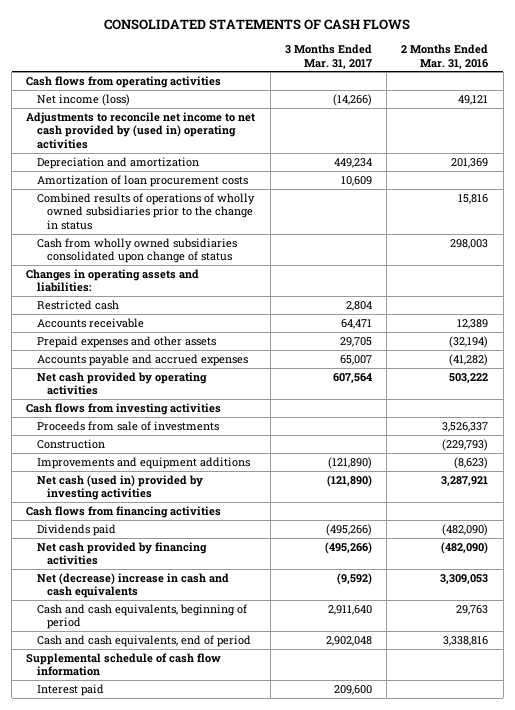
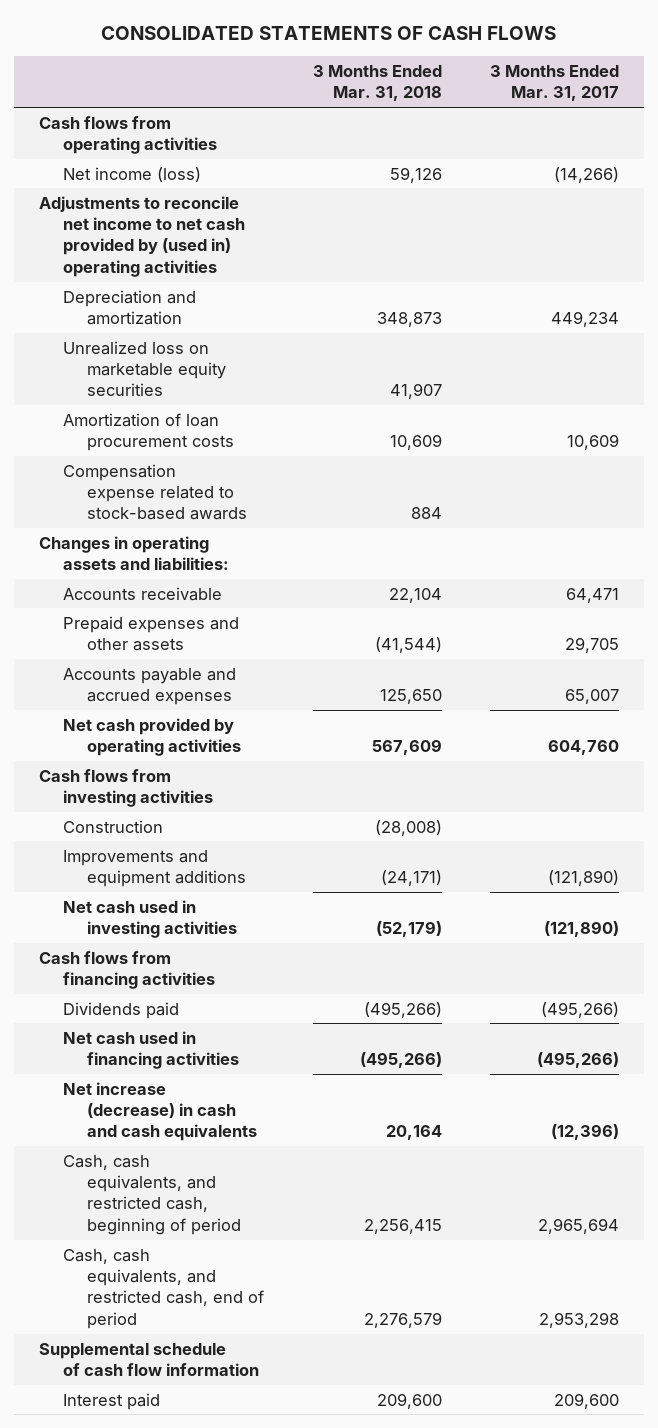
[401,43,489,69] 2 Months Ended Mar. 31, 2016 -> none
none -> [312,65,442,102] 3 Months Ended Mar. 31, 2018
none -> [62,340,227,397] Unrealized loss on marketable equity securities
[36,192,255,231] Combined results of operations of wholly owned subsidiaries prior to the change in status -> none
[36,237,237,264] Cash from wholly owned subsidiaries consolidated upon change of status -> none
none -> [62,463,248,521] Compensation expense related to stock-based awards
[36,299,119,310] Restricted cash -> none
[332,372,372,383] 607,564 -> [548,740,620,756] 604,760
[36,420,219,431] Proceeds from sale of investments -> none
[36,474,203,501] Net cash (used in) provided by investing activities -> [62,899,238,939] Net cash used in investing activities
[36,541,207,566] Net cash provided by financing activities -> [62,1030,240,1070] Net cash used in financing activities
[36,572,229,599] Net (decrease) increase in cash and cash equivalents -> [62,1081,258,1142] Net increase (decrease) in cash and cash equivalents
[336,572,372,585] (9,592) -> [551,1124,620,1141] (12,396)
[36,603,247,630] Cash and cash equivalents, beginning of period -> [62,1154,242,1235] Cash, cash equivalents, and restricted cash, beginning of period
[327,604,372,615] 2,911,640 -> [538,1217,620,1234] 2,965,694
[36,634,251,647] Cash and cash equivalents, end of period -> [62,1248,265,1329] Cash, cash equivalents, and restricted cash, end of period
[325,635,372,646] 2,902,048 -> [539,1311,620,1328] 2,953,298

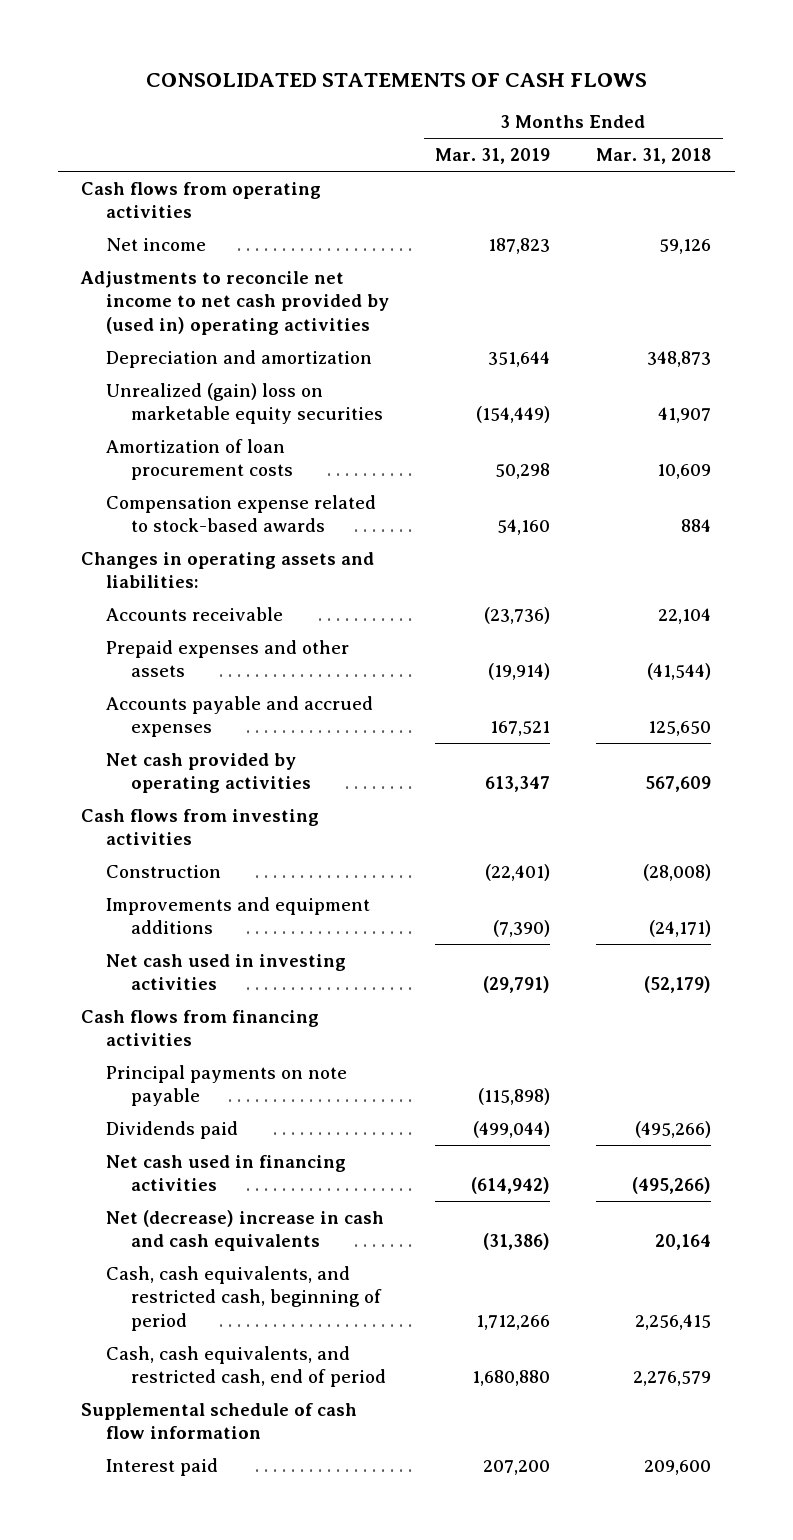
[490,65,620,102] 3 Months Ended Mar. 31, 2017 -> none
none -> [435,148,551,165] Mar. 31, 2019
[62,166,201,182] Net income (loss) -> [106,237,207,251] Net income
[62,340,227,397] Unrealized loss on marketable equity securities -> [106,382,384,425] Unrealized (gain) loss on marketable equity securities
none -> [106,1064,348,1107] Principal payments on note payable
[62,1081,258,1142] Net increase (decrease) in cash and cash equivalents -> [106,1209,385,1252] Net (decrease) increase in cash and cash equivalents

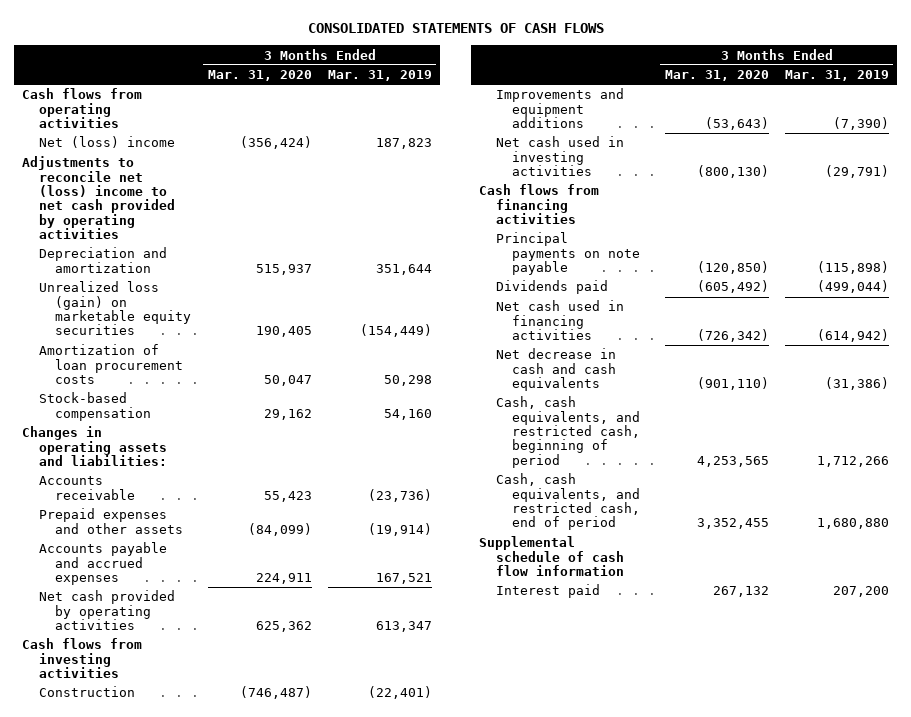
[596,148,712,165] Mar. 31, 2018 -> none
none -> [207,70,312,82] Mar. 31, 2020
[106,237,207,251] Net income -> [38,136,175,149] Net (loss) income
[80,270,390,336] Adjustments to reconcile net income to net cash provided by (used in) operating activities -> [22,156,175,240] Adjustments to reconcile net (loss) income to net cash provided by operating activities
[106,382,384,425] Unrealized (gain) loss on marketable equity securities -> [38,281,192,336] Unrealized loss (gain) on marketable equity securities
[106,494,377,533] Compensation expense related to stock-based awards -> [38,392,152,421] Stock-based compensation
[106,1209,385,1252] Net (decrease) increase in cash and cash equivalents -> [495,348,617,392] Net decrease in cash and cash equivalents

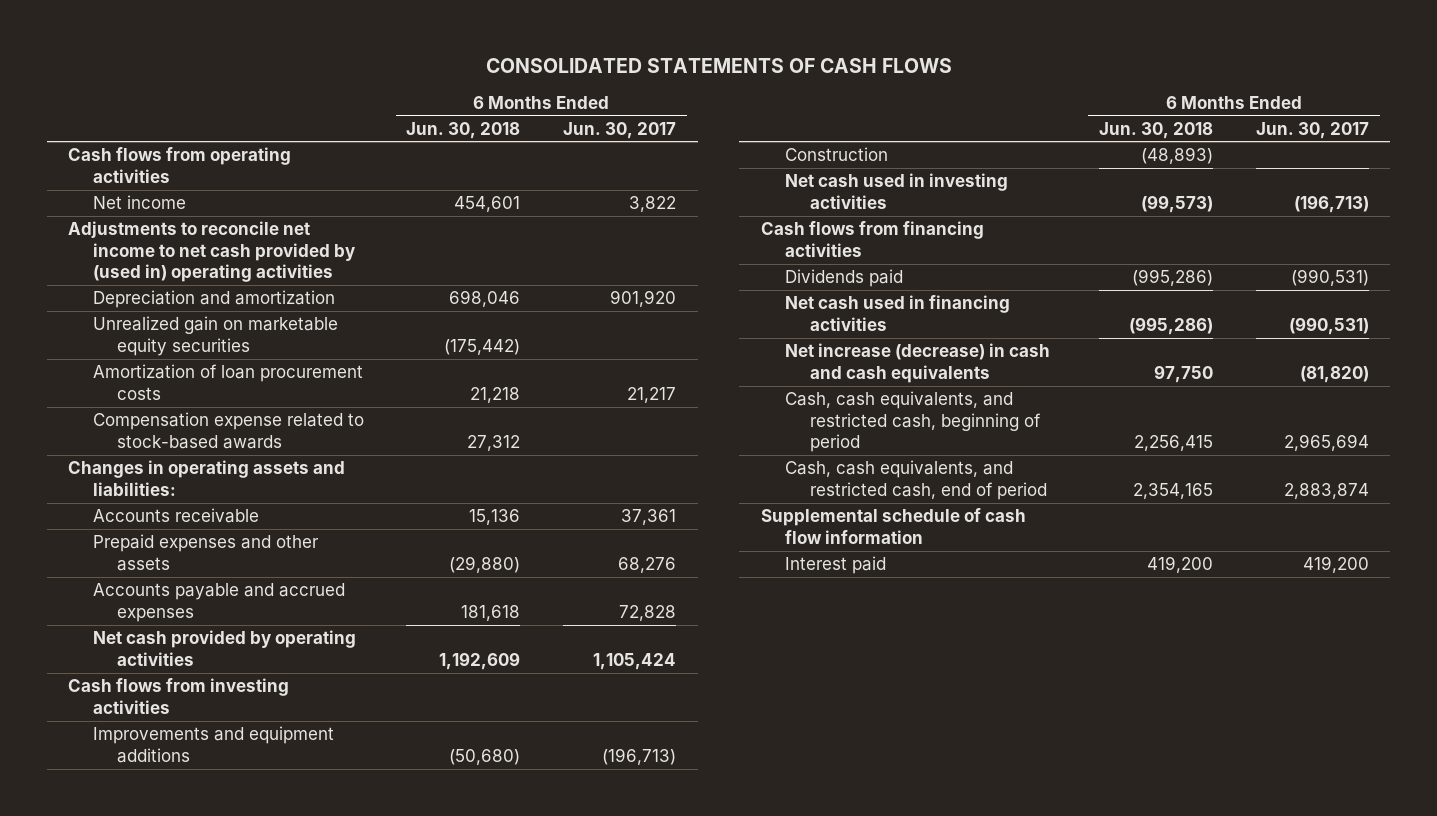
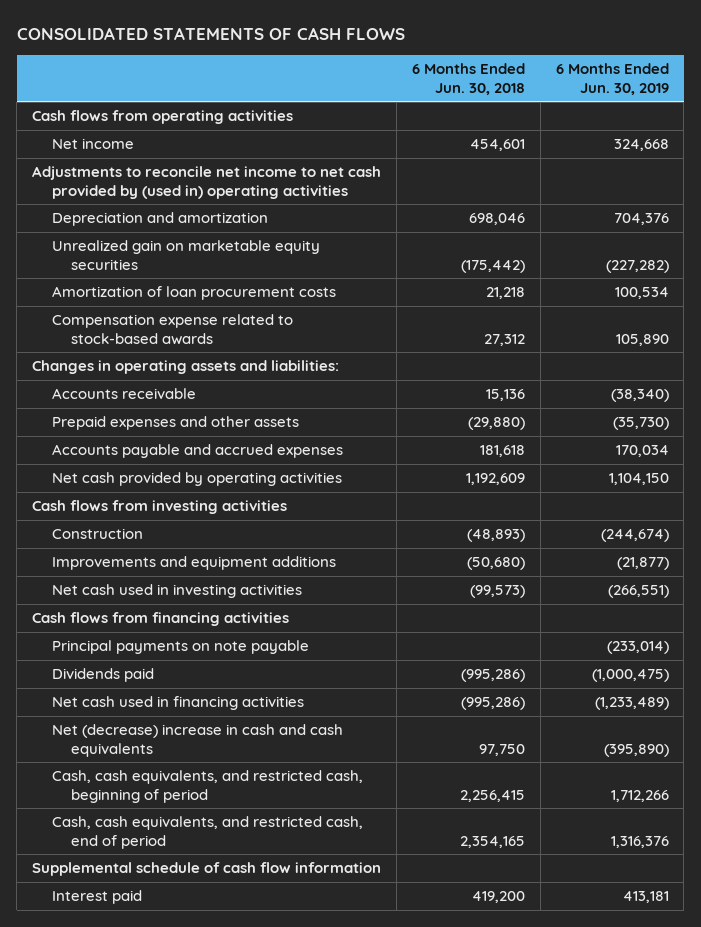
[563,121,677,139] Jun. 30, 2017 -> none
none -> [555,63,669,95] 6 Months Ended Jun. 30, 2019
[92,726,334,763] Improvements and equipment additions -> [51,556,336,571] Improvements and equipment additions
none -> [51,640,309,655] Principal payments on note payable
[785,343,1051,383] Net increase (decrease) in cash and cash equivalents -> [51,724,343,757] Net (decrease) increase in cash and cash equivalents

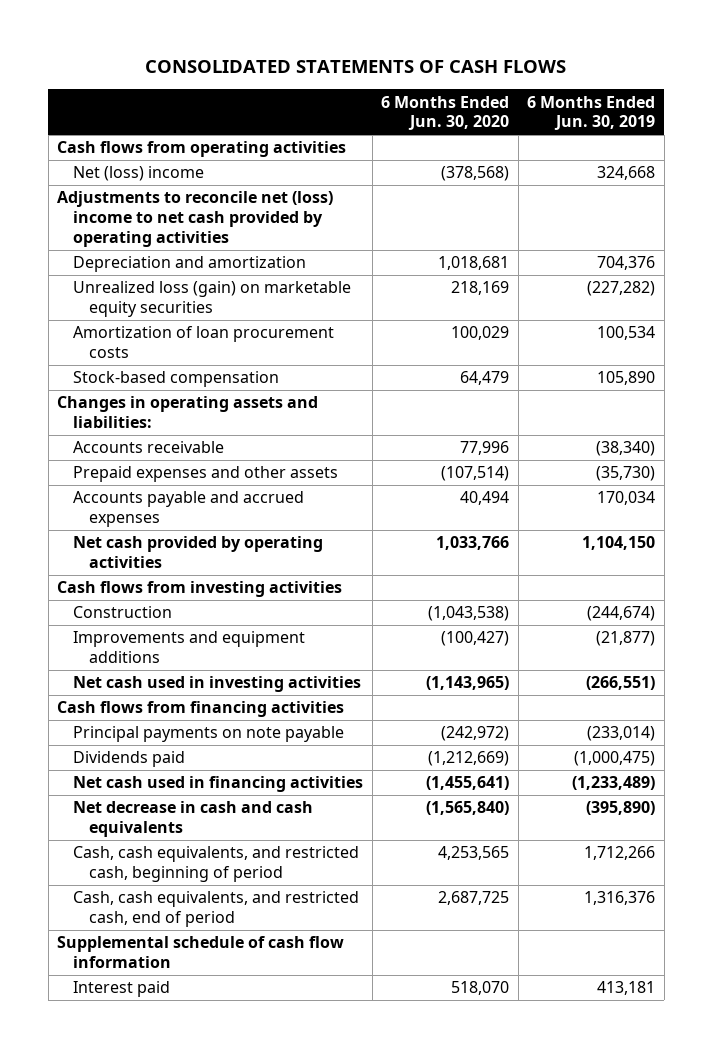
[411,63,525,95] 6 Months Ended Jun. 30, 2018 -> none
none -> [381,95,510,131] 6 Months Ended Jun. 30, 2020
[51,138,134,150] Net income -> [73,166,205,182] Net (loss) income
[32,166,382,199] Adjustments to reconcile net income to net cash provided by (used in) operating activities -> [57,191,334,248] Adjustments to reconcile net (loss) income to net cash provided by operating activities
[51,240,320,270] Unrealized gain on marketable equity securities -> [73,281,352,318] Unrealized loss (gain) on marketable equity securities
[51,314,293,345] Compensation expense related to stock-based awards -> [73,371,280,388] Stock-based compensation
[51,724,343,757] Net (decrease) increase in cash and cash equivalents -> [73,801,314,838] Net decrease in cash and cash equivalents

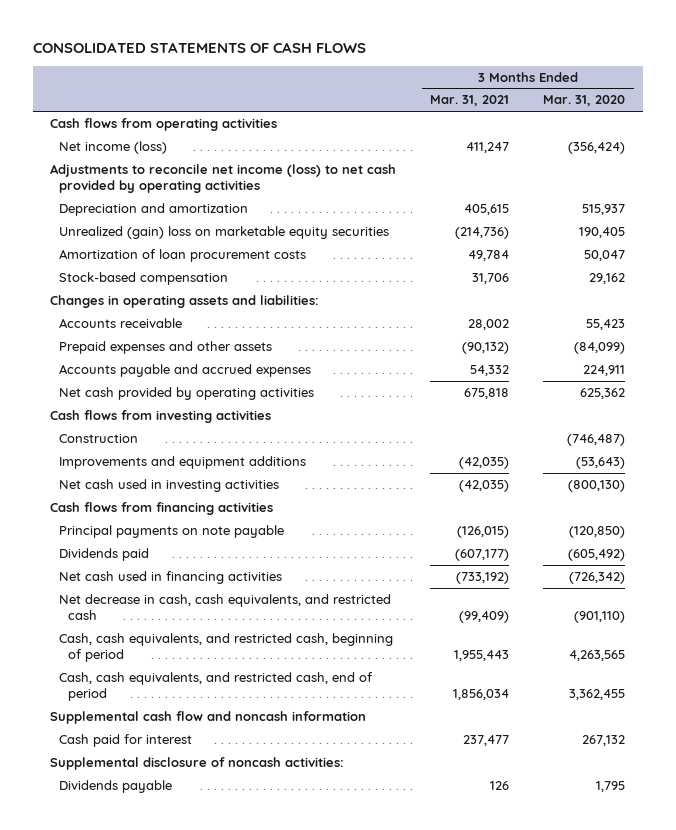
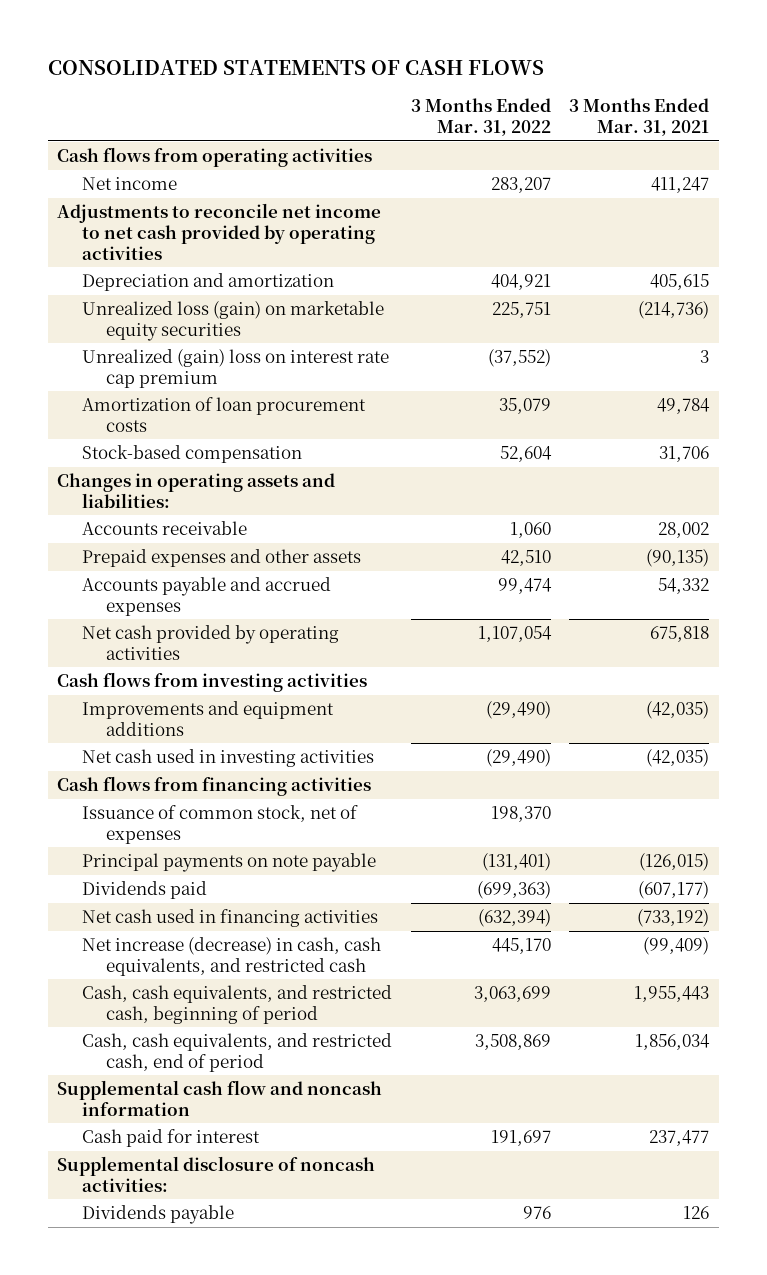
[543,95,626,107] Mar. 31, 2020 -> none
none -> [410,98,551,137] 3 Months Ended Mar. 31, 2022
[59,140,168,154] Net income (loss) -> [81,177,177,191] Net income
[50,163,397,194] Adjustments to reconcile net income (loss) to net cash provided by operating activities -> [57,203,382,260] Adjustments to reconcile net income to net cash provided by operating activities
[59,225,390,239] Unrealized (gain) loss on marketable equity securities -> [81,301,384,341] Unrealized loss (gain) on marketable equity securities
none -> [81,349,389,388] Unrealized (gain) loss on interest rate cap premium
[462,341,510,354] (90,132) -> [646,549,710,568] (90,135)
[59,433,139,443] Construction -> none
none -> [81,805,358,844] Issuance of common stock, net of expenses
[59,593,392,621] Net decrease in cash, cash equivalents, and restricted cash -> [81,937,381,976] Net increase (decrease) in cash, cash equivalents, and restricted cash

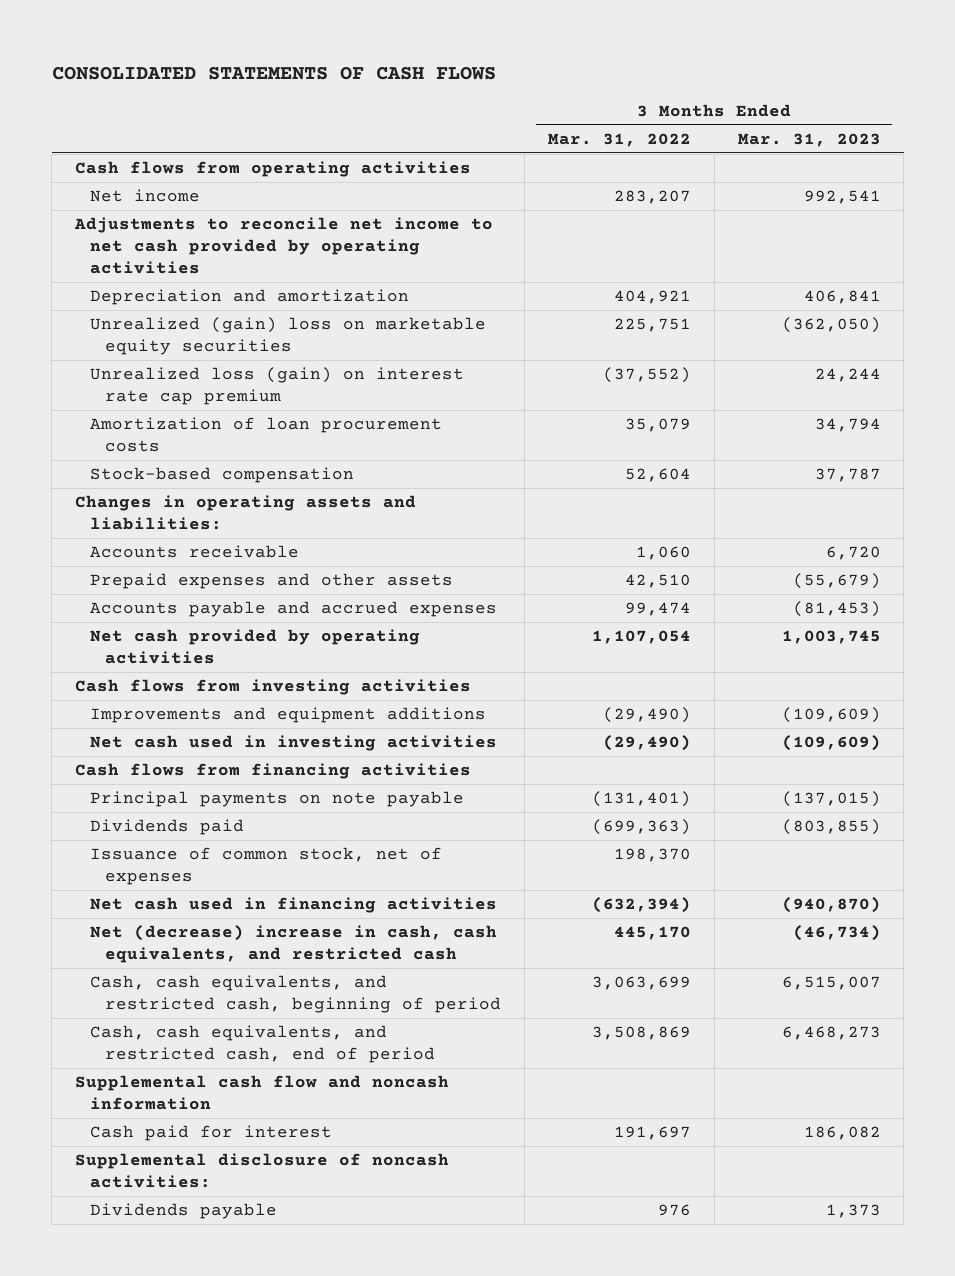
[569,98,710,137] 3 Months Ended Mar. 31, 2021 -> none
none -> [737,132,881,147] Mar. 31, 2023
[81,301,384,341] Unrealized loss (gain) on marketable equity securities -> [89,317,486,356] Unrealized (gain) loss on marketable equity securities
[81,349,389,388] Unrealized (gain) loss on interest rate cap premium -> [89,367,464,406] Unrealized loss (gain) on interest rate cap premium
[81,805,358,844] Issuance of common stock, net of expenses -> [89,847,442,886] Issuance of common stock, net of expenses
[81,937,381,976] Net increase (decrease) in cash, cash equivalents, and restricted cash -> [89,925,497,964] Net (decrease) increase in cash, cash equivalents, and restricted cash

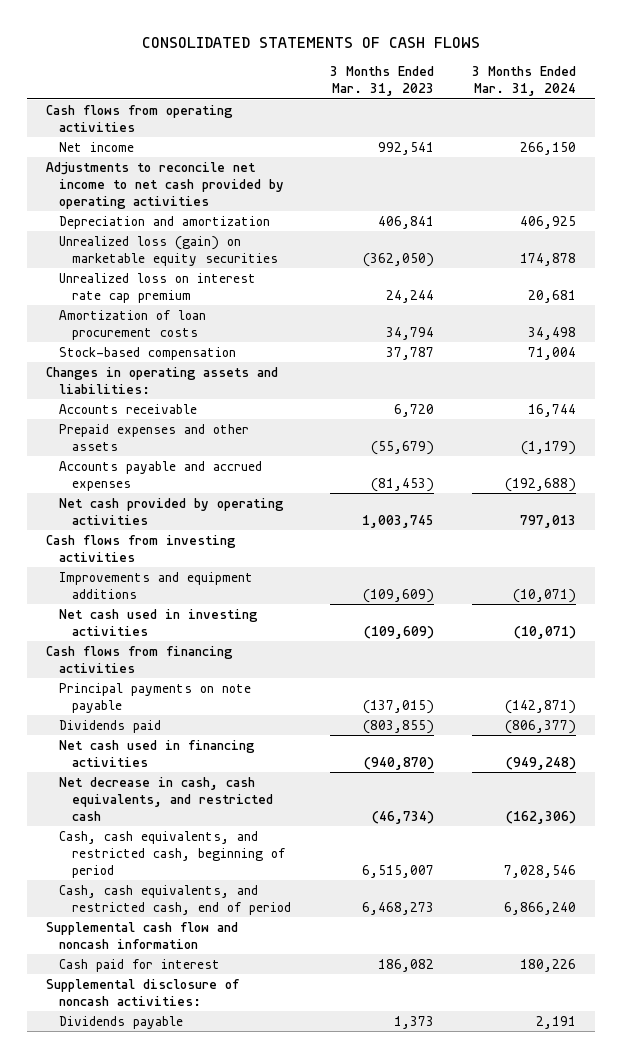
[547,132,691,147] Mar. 31, 2022 -> none
none -> [472,66,577,96] 3 Months Ended Mar. 31, 2024
[89,317,486,356] Unrealized (gain) loss on marketable equity securities -> [59,235,279,266] Unrealized loss (gain) on marketable equity securities
[89,367,464,406] Unrealized loss (gain) on interest rate cap premium -> [59,272,257,303] Unrealized loss on interest rate cap premium
[89,847,442,886] Issuance of common stock, net of expenses -> none
[89,925,497,964] Net (decrease) increase in cash, cash equivalents, and restricted cash -> [59,776,274,821] Net decrease in cash, cash equivalents, and restricted cash

